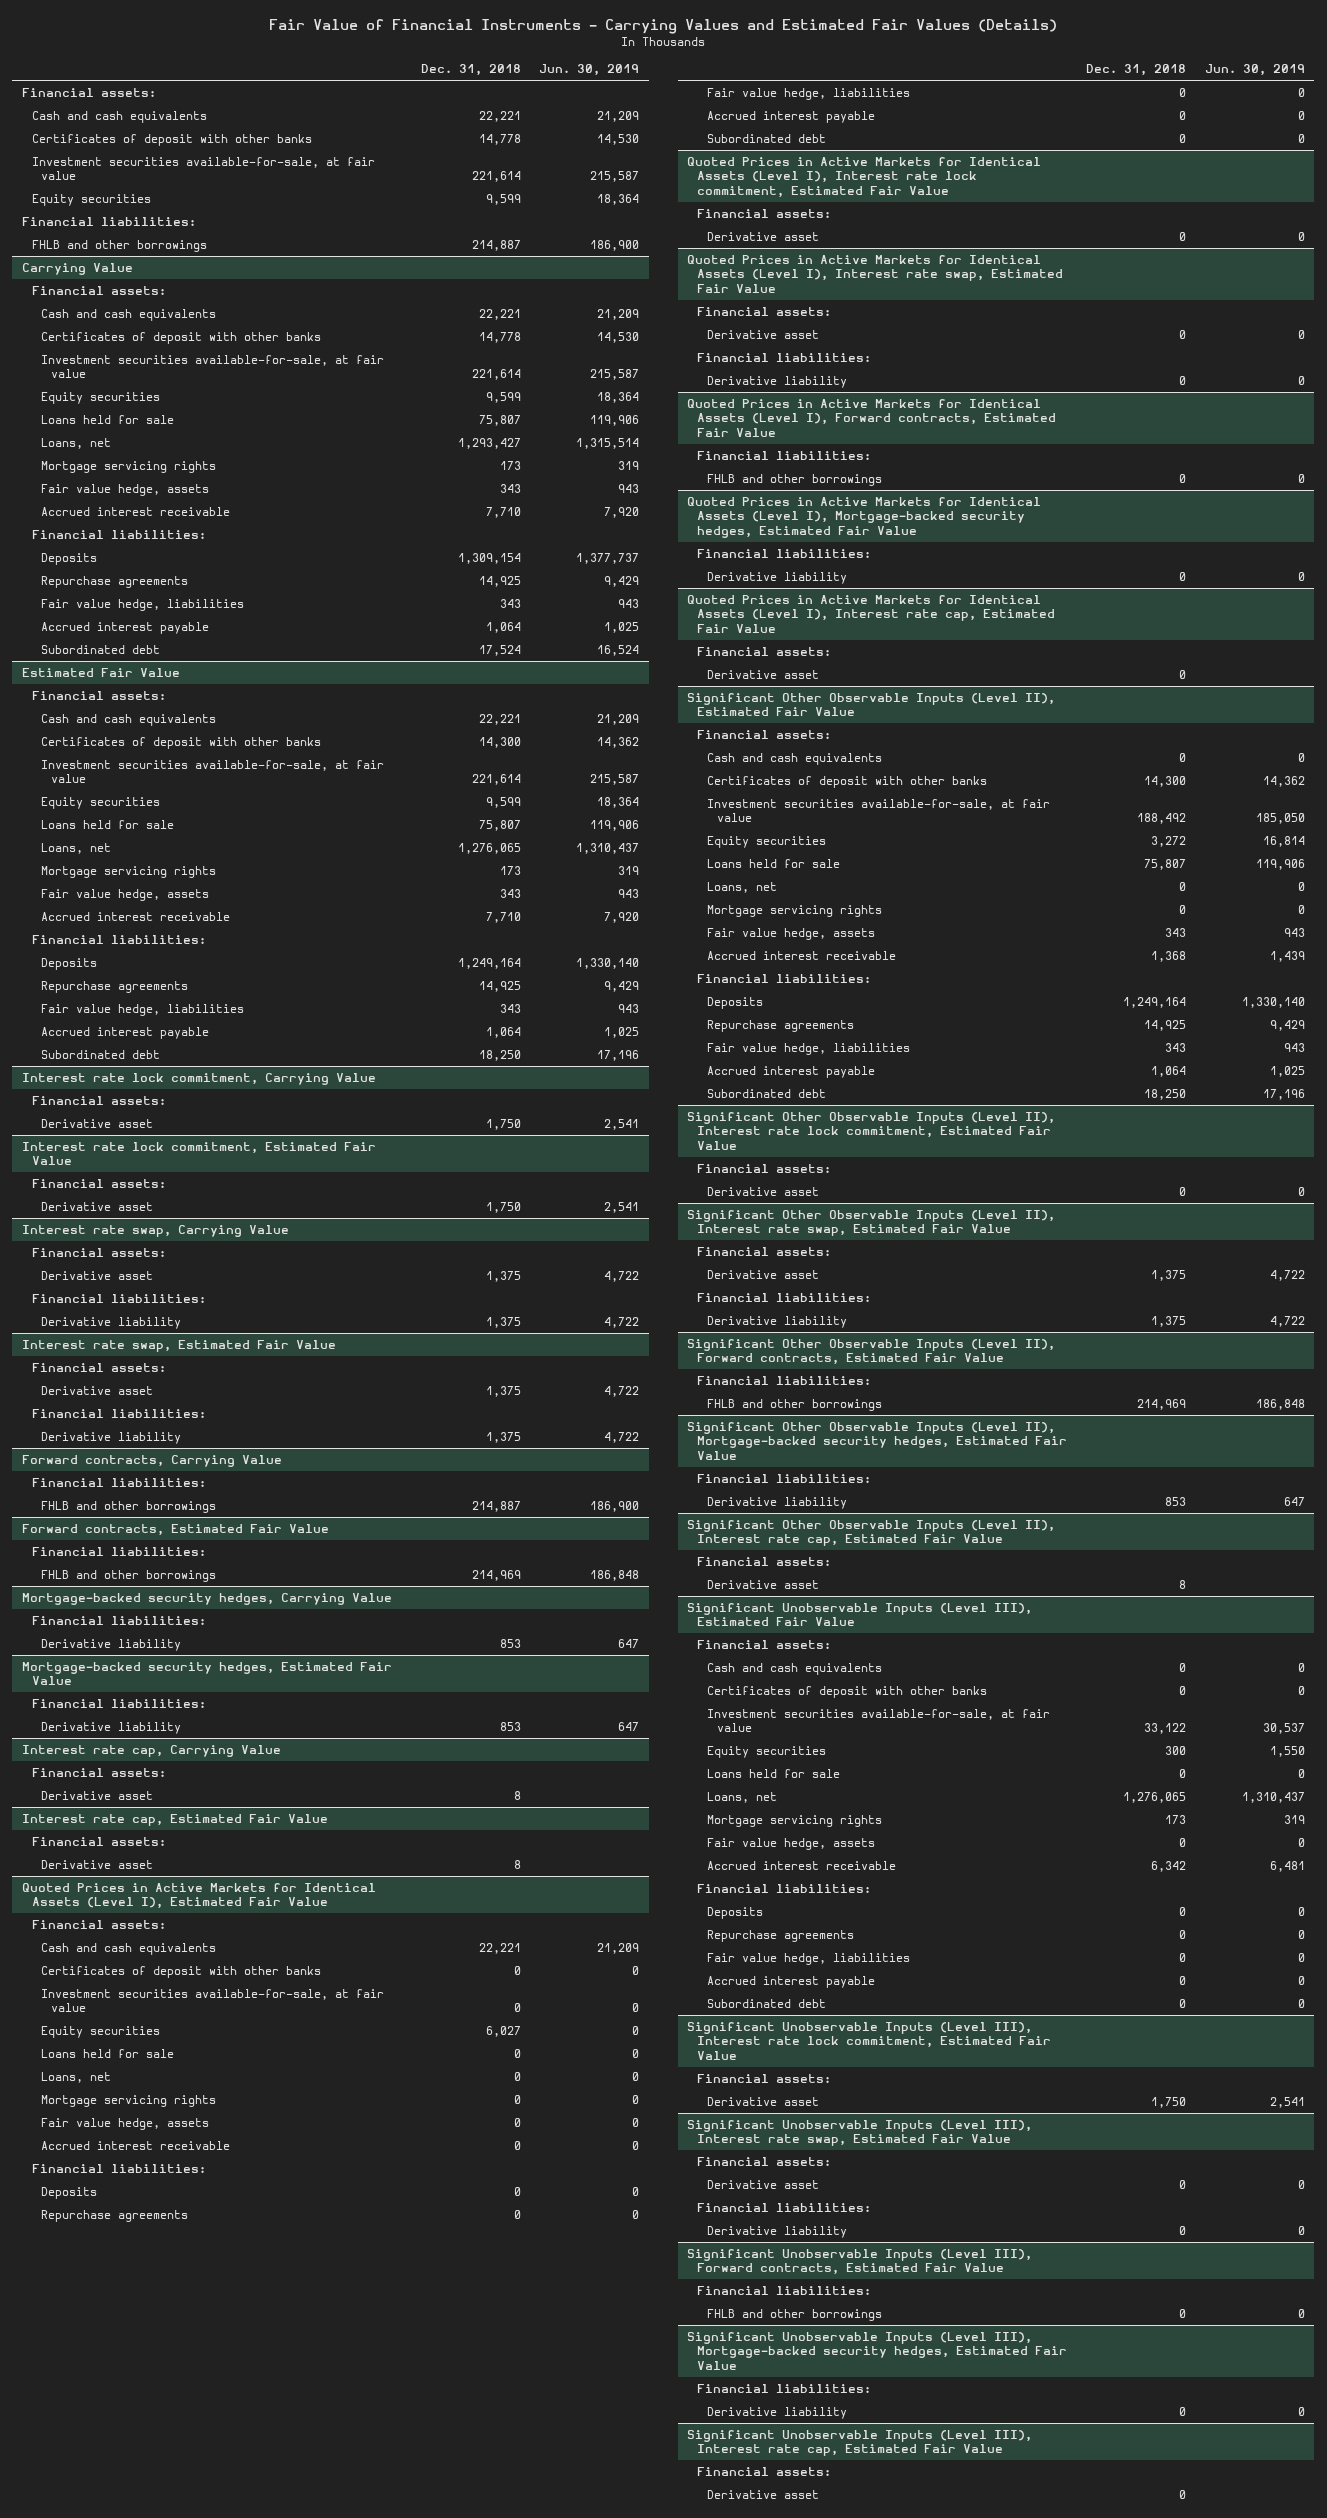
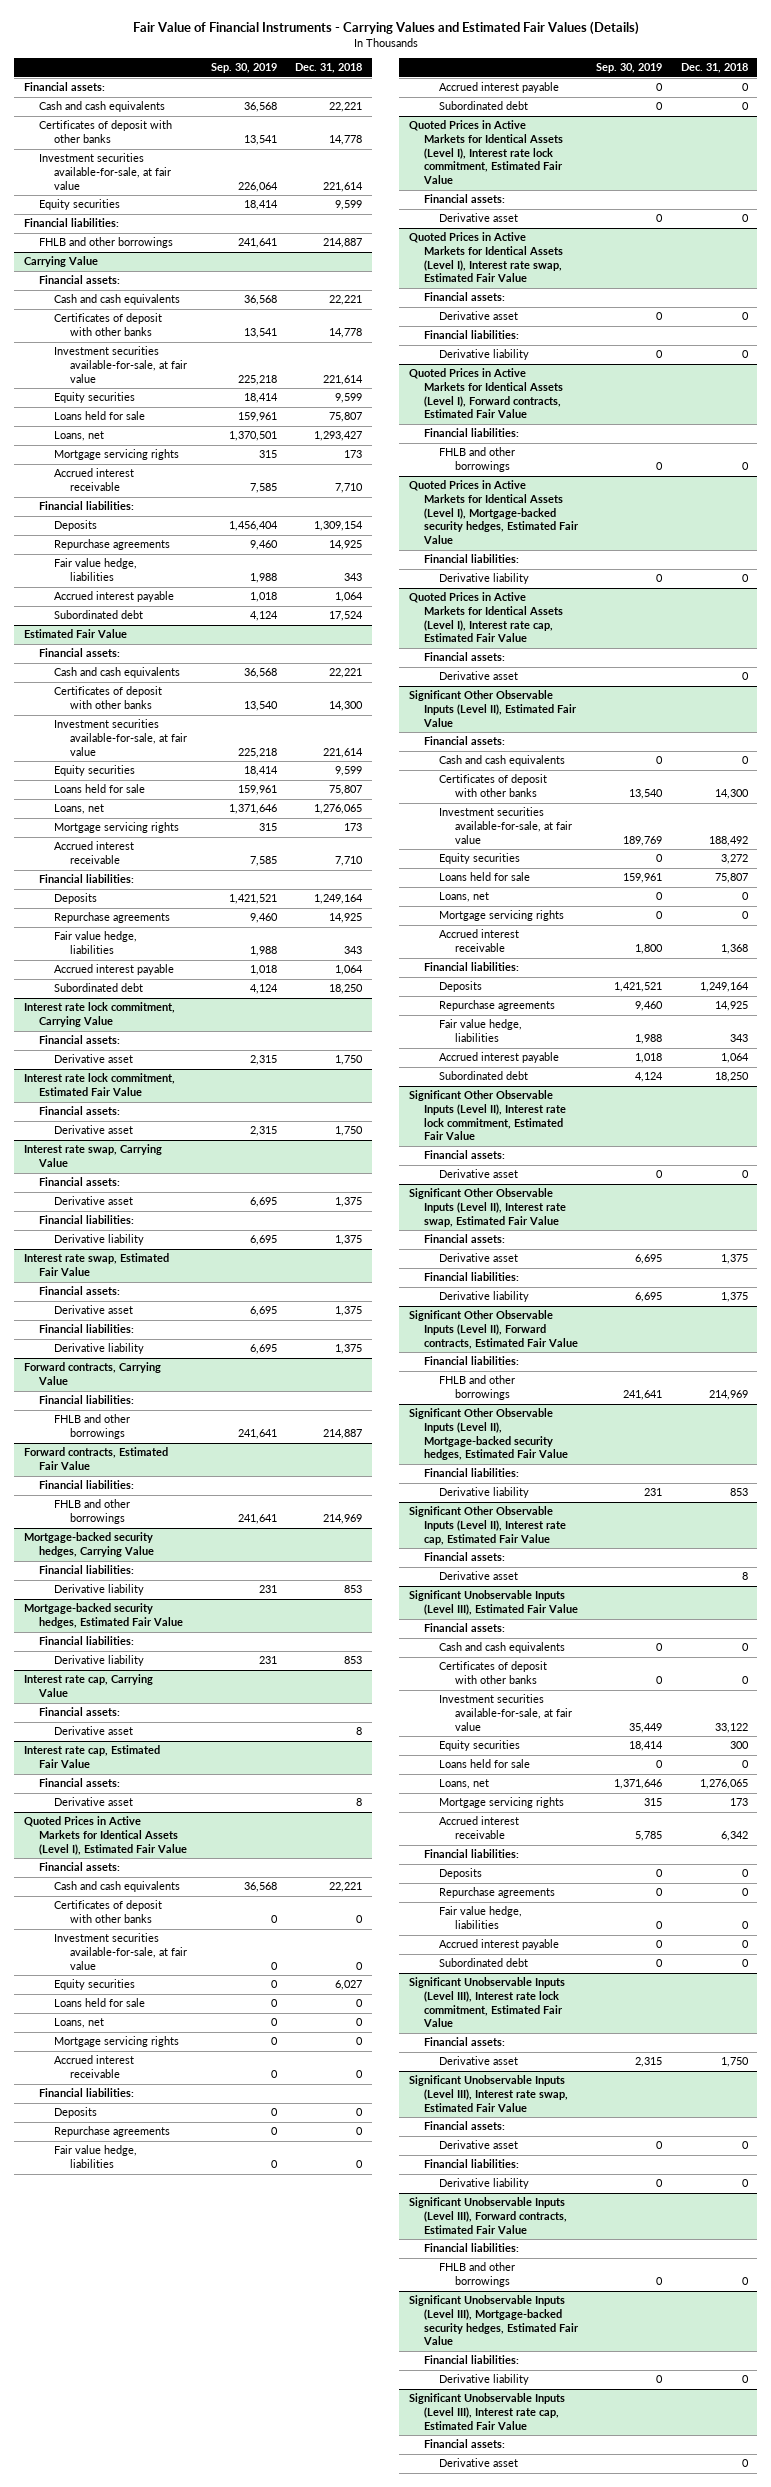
[539,64,640,77] Jun. 30, 2019 -> none
none -> [211,63,278,74] Sep. 30, 2019
[41,483,210,496] Fair value hedge, assets -> none
[41,888,210,901] Fair value hedge, assets -> none
[41,2117,210,2130] Fair value hedge, assets -> none
[706,927,875,940] Fair value hedge, assets -> none
[706,1837,875,1850] Fair value hedge, assets -> none

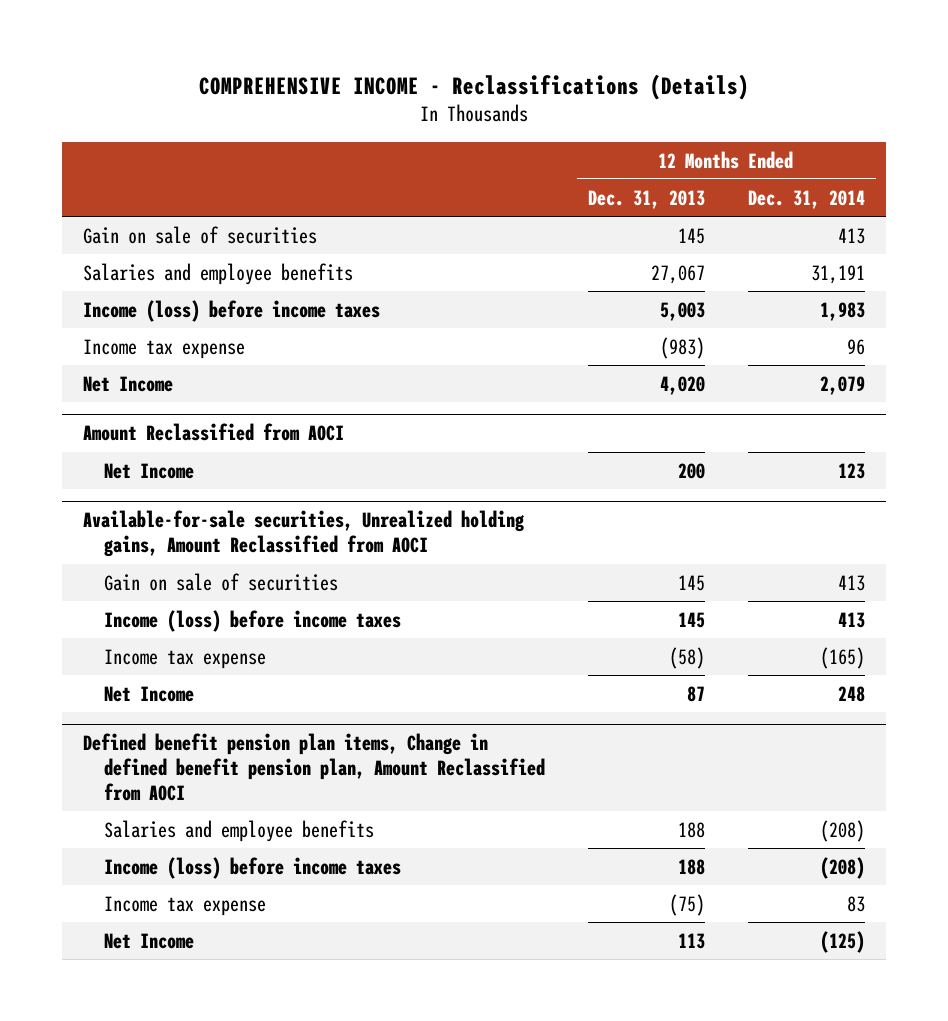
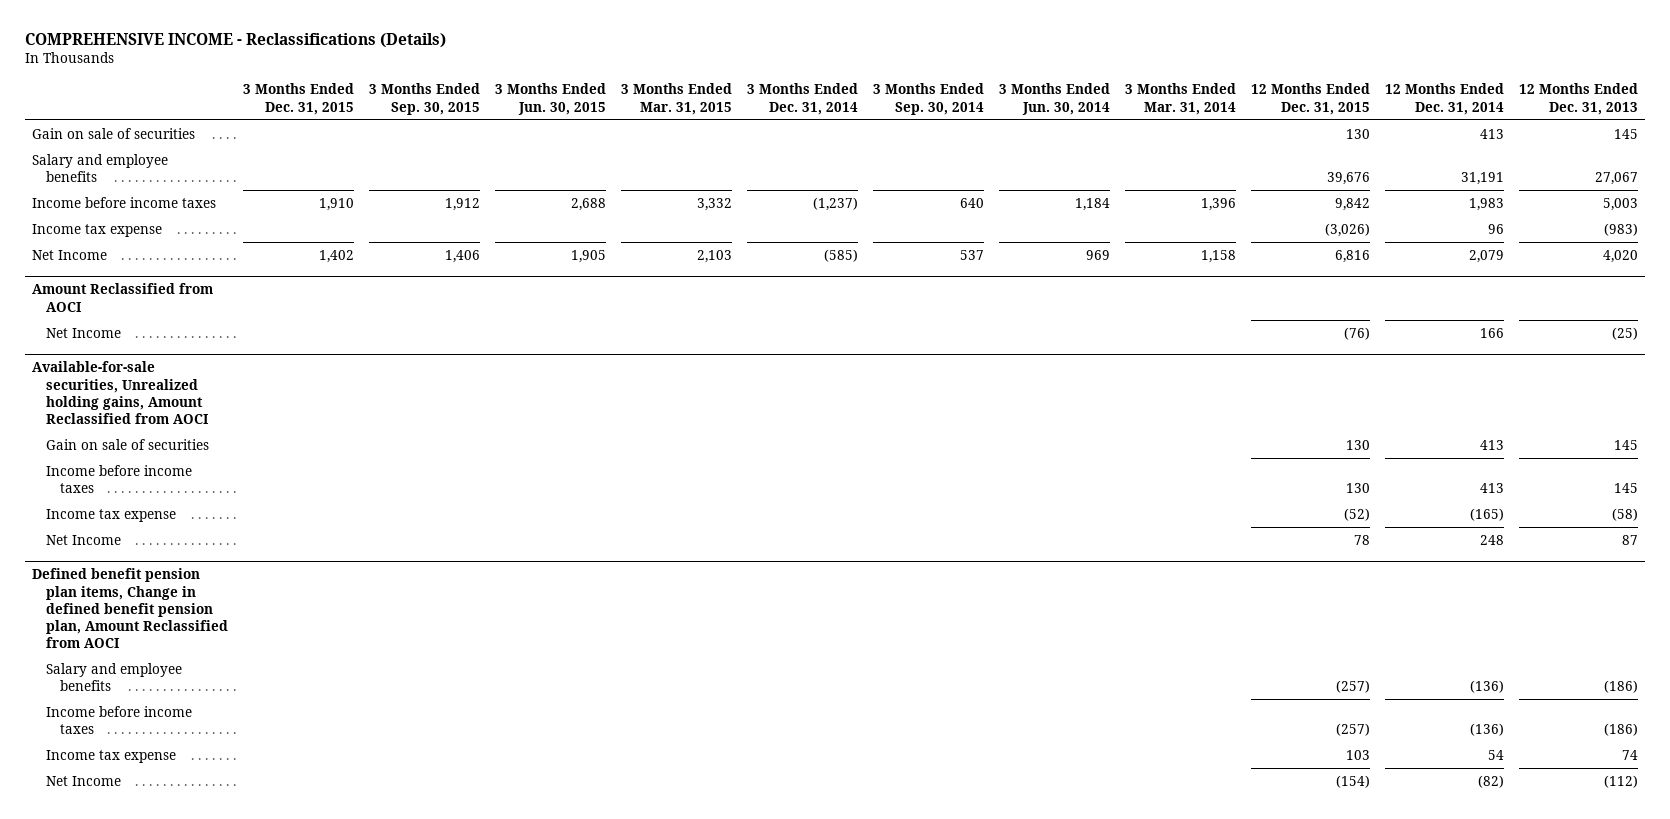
none -> [243,83,355,115] 3 Months Ended Dec. 31, 2015
none -> [369,83,481,115] 3 Months Ended Sep. 30, 2015
none -> [495,83,607,115] 3 Months Ended Jun. 30, 2015
none -> [620,83,732,115] 3 Months Ended Mar. 31, 2015
none -> [746,83,858,115] 3 Months Ended Dec. 31, 2014
none -> [872,83,984,115] 3 Months Ended Sep. 30, 2014
none -> [998,83,1110,115] 3 Months Ended Jun. 30, 2014
none -> [1124,83,1236,115] 3 Months Ended Mar. 31, 2014
none -> [1250,83,1370,115] 12 Months Ended Dec. 31, 2015
[83,262,354,285] Salaries and employee benefits -> [32,153,169,183] Salary and employee benefits
[83,299,381,322] Income (loss) before income taxes -> [32,196,217,208] Income before income taxes
[677,462,705,479] 200 -> [1611,326,1638,340] (25)
[837,462,865,479] 123 -> [1479,327,1504,338] 166
[103,609,401,632] Income (loss) before income taxes -> [46,464,193,494] Income before income taxes
[103,819,374,842] Salaries and employee benefits -> [46,662,183,692] Salary and employee benefits
[677,821,705,838] 188 -> [1603,680,1638,694] (186)
[819,819,865,842] (208) -> [1469,680,1504,694] (136)
[103,856,401,879] Income (loss) before income taxes -> [46,705,193,735] Income before income taxes
[677,858,705,875] 188 -> [1603,723,1638,737] (186)
[819,856,865,879] (208) -> [1469,723,1504,737] (136)
[668,893,705,916] (75) -> [1621,749,1638,760] 74
[846,895,865,912] 83 -> [1487,749,1504,760] 54
[677,932,705,949] 113 -> [1603,774,1638,788] (112)
[819,930,865,953] (125) -> [1477,774,1504,788] (82)

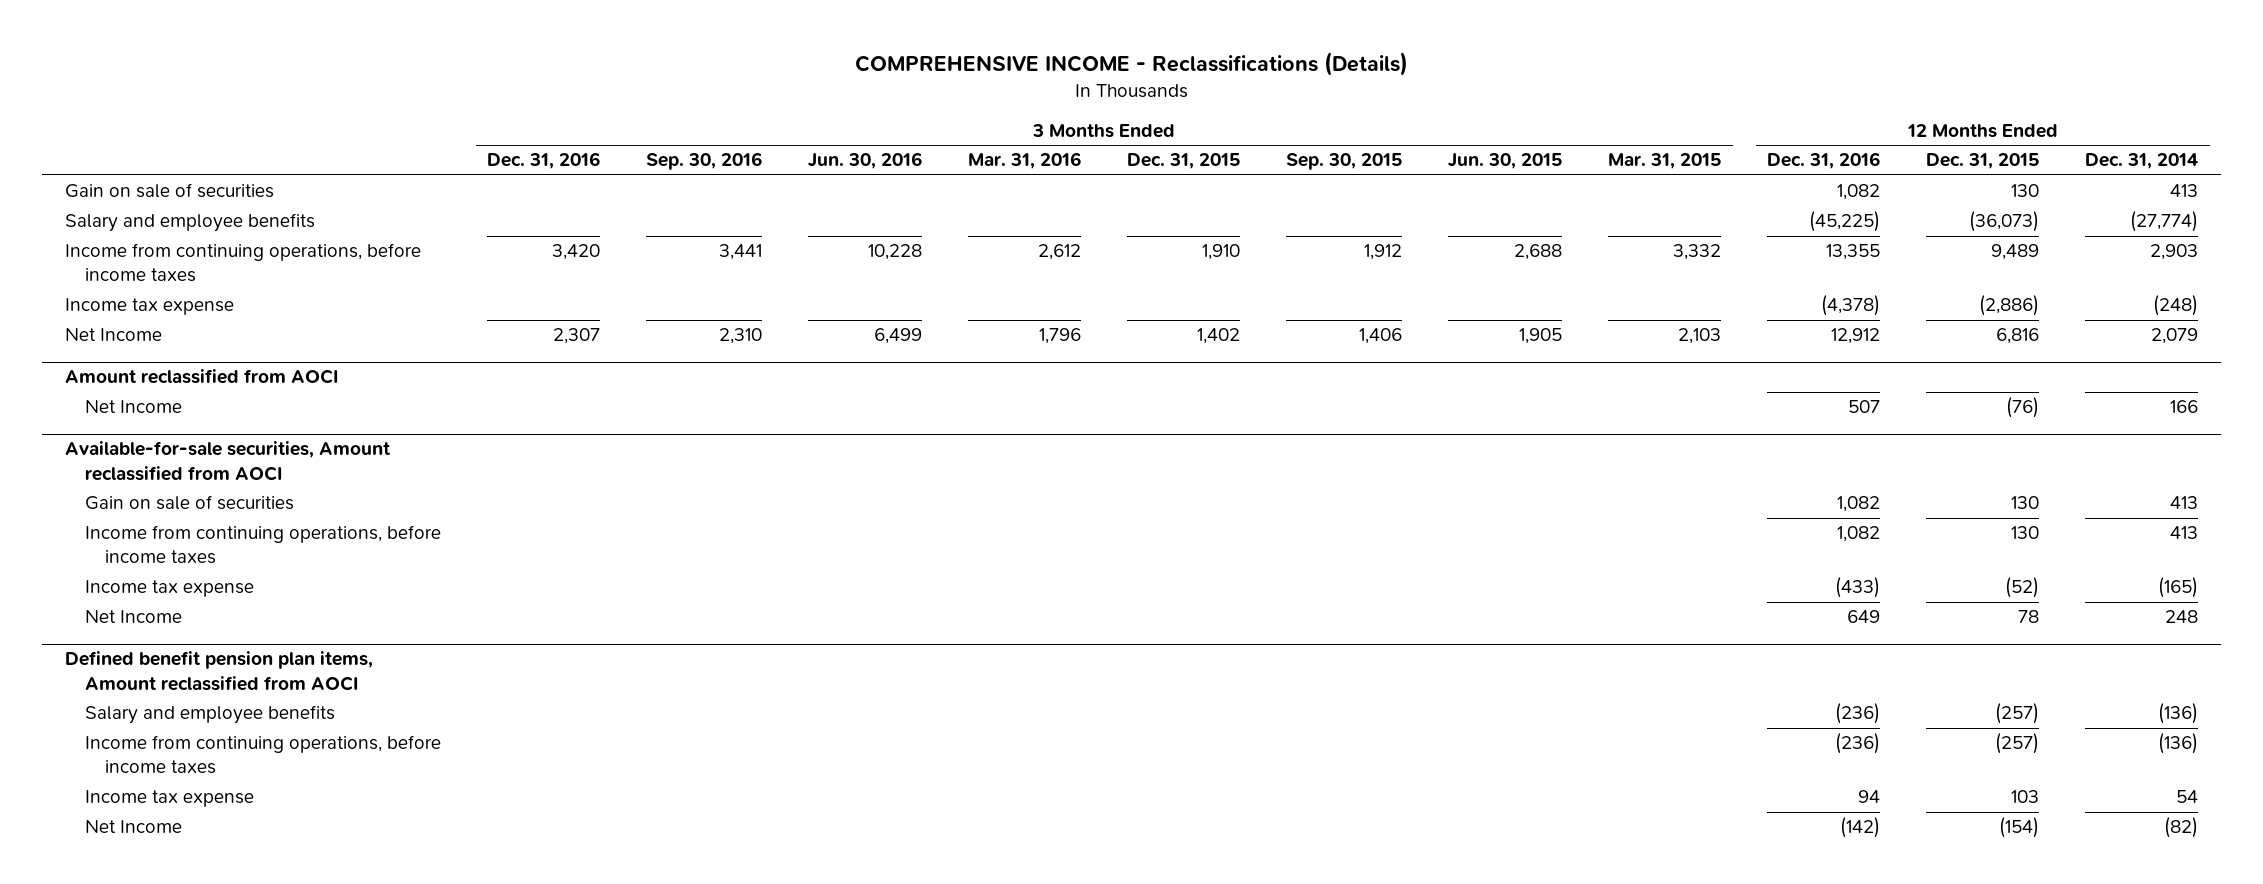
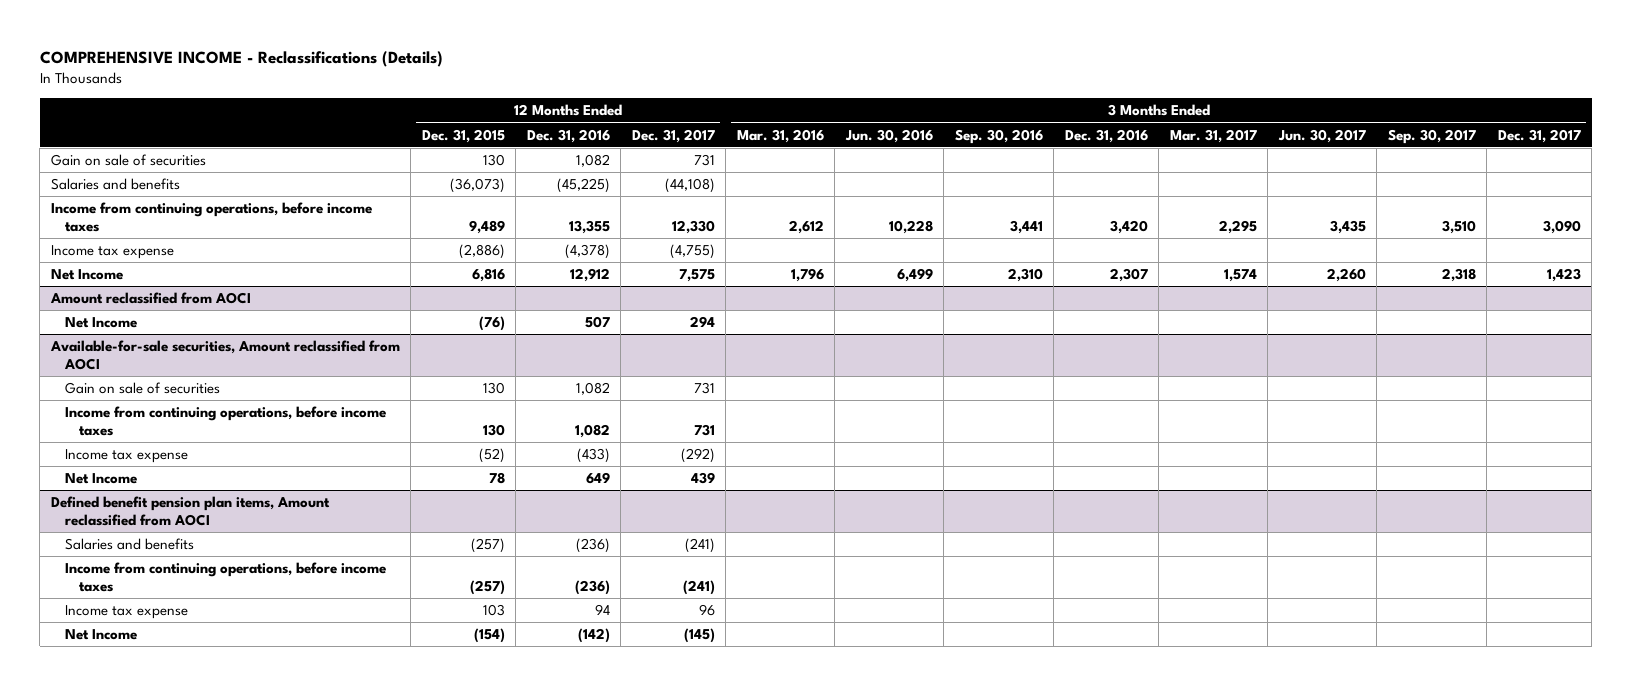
[1127,153,1241,170] Dec. 31, 2015 -> none
[1286,153,1403,171] Sep. 30, 2015 -> none
[1448,153,1563,170] Jun. 30, 2015 -> none
[1608,153,1722,170] Mar. 31, 2015 -> none
[2085,153,2199,170] Dec. 31, 2014 -> none
none -> [631,128,715,143] Dec. 31, 2017
none -> [1169,128,1257,143] Mar. 31, 2017
none -> [1277,128,1366,143] Jun. 30, 2017
none -> [1387,128,1476,144] Sep. 30, 2017
none -> [1497,128,1581,143] Dec. 31, 2017
[65,213,316,233] Salary and employee benefits -> [50,178,180,191] Salaries and benefits
[85,705,336,725] Salary and employee benefits -> [64,538,194,551] Salaries and benefits

